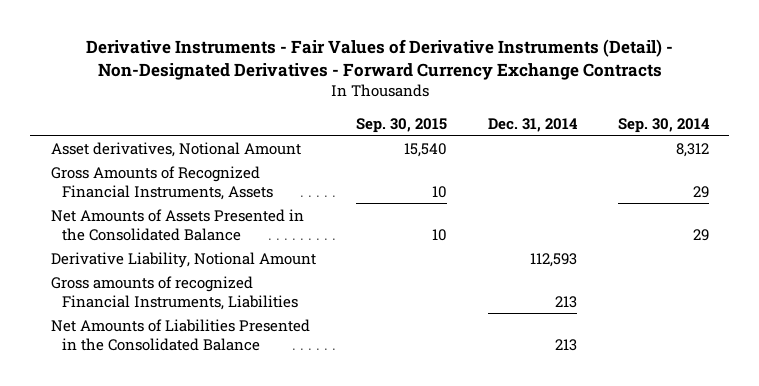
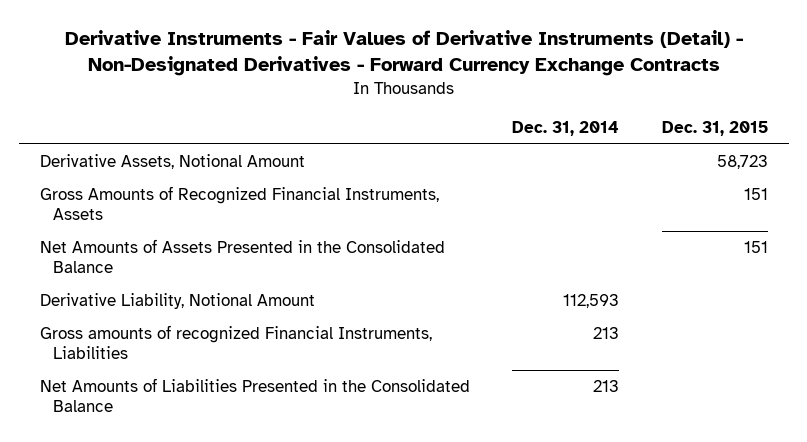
[356,117,448,133] Sep. 30, 2015 -> none
[617,117,710,133] Sep. 30, 2014 -> none
none -> [661,120,768,136] Dec. 31, 2015
[50,141,301,157] Asset derivatives, Notional Amount -> [39,154,305,170] Derivative Assets, Notional Amount

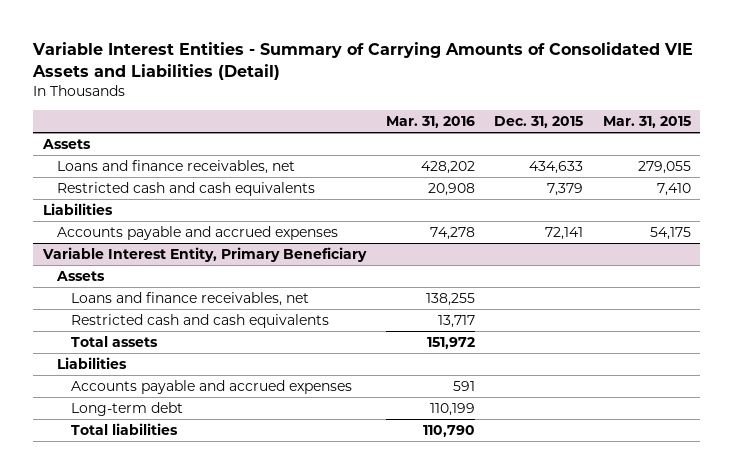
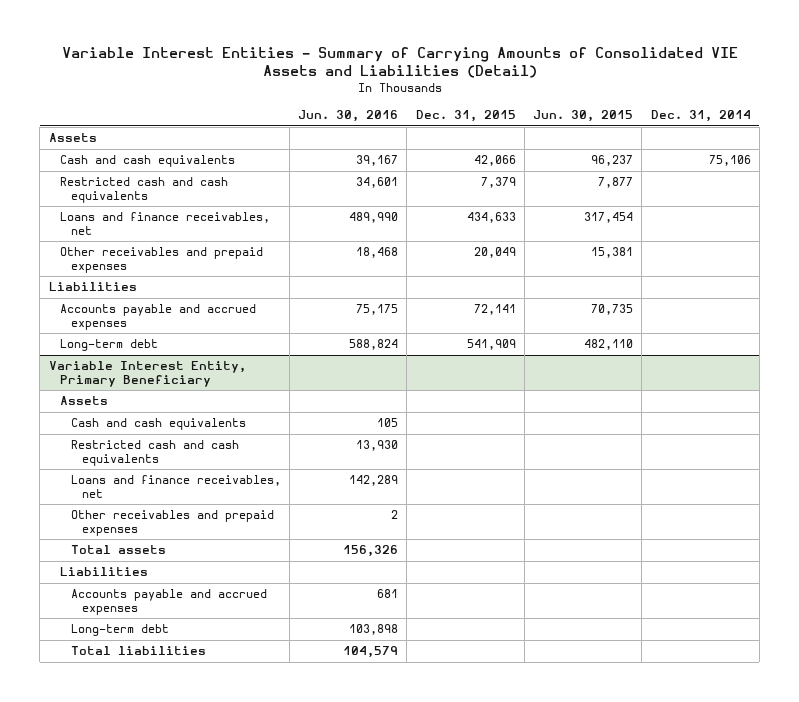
[385,115,475,128] Mar. 31, 2016 -> none
[602,115,691,128] Mar. 31, 2015 -> none
none -> [298,109,399,122] Jun. 30, 2016
none -> [533,109,634,122] Jun. 30, 2015
none -> [650,109,751,122] Dec. 31, 2014
none -> [59,155,235,168] Cash and cash equivalents
[56,160,295,175] Loans and finance receivables, net -> [59,212,270,235] Loans and finance receivables, net
none -> [59,247,263,273] Other receivables and prepaid expenses
none -> [59,339,158,352] Long-term debt
none -> [70,418,246,431] Cash and cash equivalents
[70,292,309,307] Loans and finance receivables, net -> [70,475,281,498] Loans and finance receivables, net
none -> [70,510,274,536] Other receivables and prepaid expenses

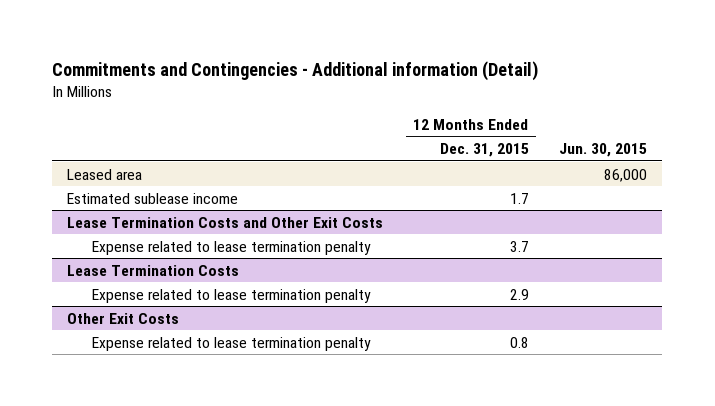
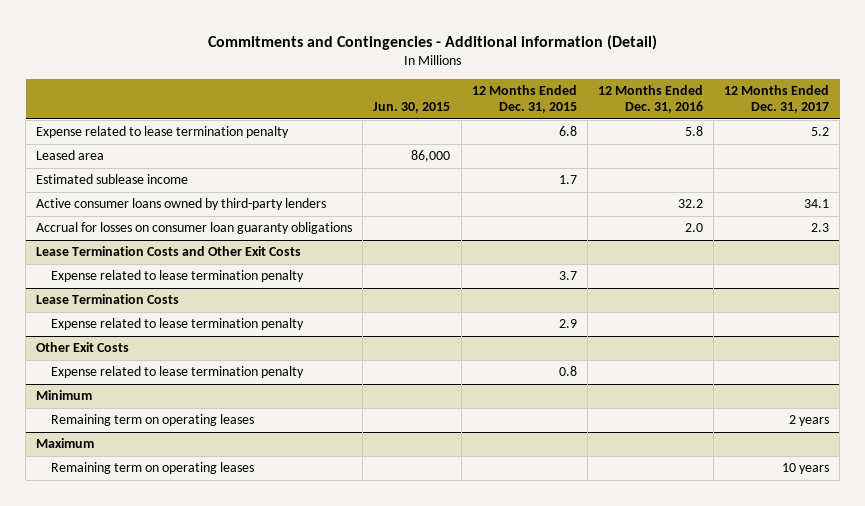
none -> [597,85,703,114] 12 Months Ended Dec. 31, 2016
none -> [724,85,830,114] 12 Months Ended Dec. 31, 2017
none -> [36,126,290,139] Expense related to lease termination penalty
none -> [36,198,327,211] Active consumer loans owned by third-party lenders
none -> [36,222,353,235] Accrual for losses on consumer loan guaranty obligations
none -> [36,390,93,401] Minimum
none -> [50,414,254,427] Remaining term on operating leases
none -> [36,438,95,449] Maximum
none -> [50,462,254,475] Remaining term on operating leases

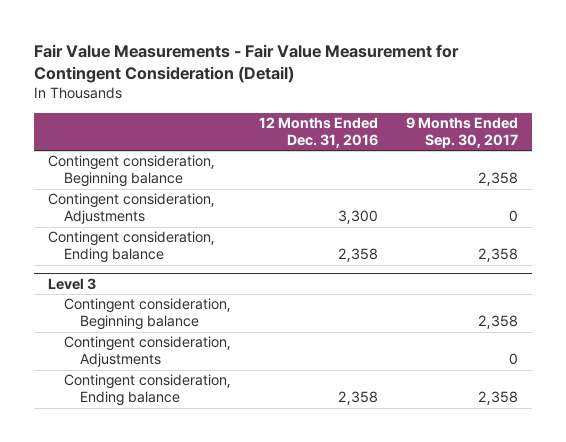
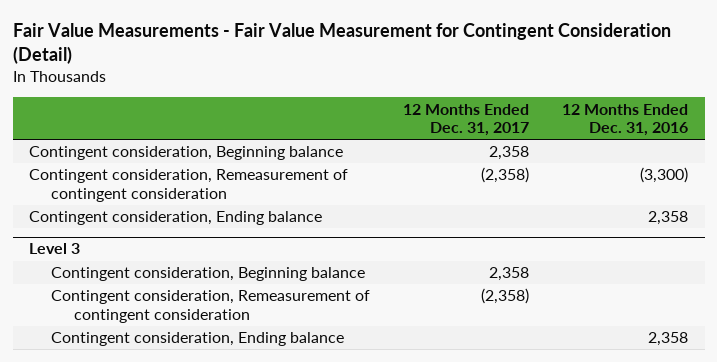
[405,117,518,148] 9 Months Ended Sep. 30, 2017 -> none
none -> [403,103,530,136] 12 Months Ended Dec. 31, 2017
[48,193,216,225] Contingent consideration, Adjustments -> [29,169,349,202] Contingent consideration, Remeasurement of contingent consideration
[337,210,378,225] 3,300 -> [640,167,689,184] (3,300)
[64,336,232,368] Contingent consideration, Adjustments -> [51,290,371,323] Contingent consideration, Remeasurement of contingent consideration

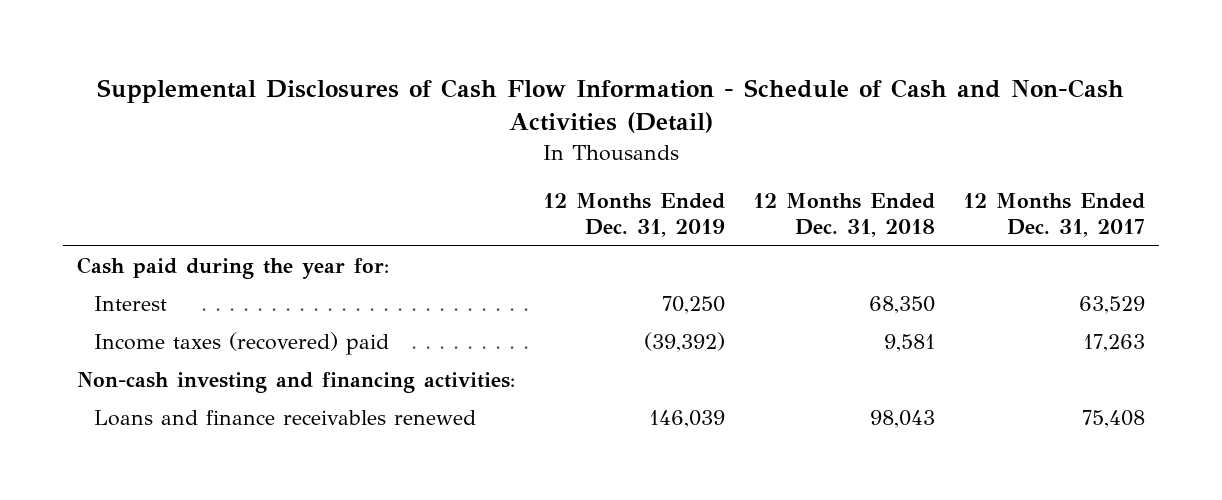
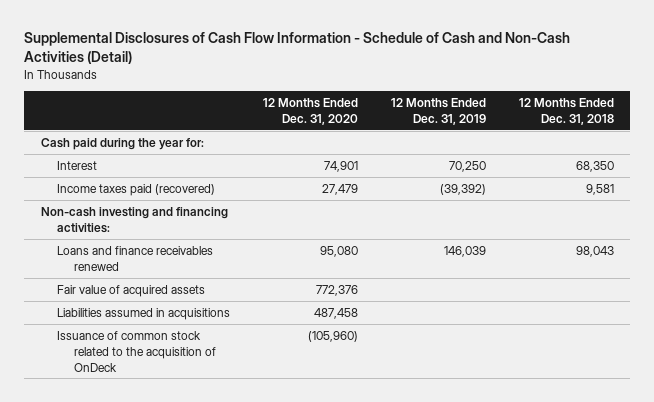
[962,192,1145,238] 12 Months Ended Dec. 31, 2017 -> none
none -> [262,97,358,125] 12 Months Ended Dec. 31, 2020
[93,332,389,356] Income taxes (recovered) paid -> [57,183,216,196] Income taxes paid (recovered)
none -> [57,284,206,297] Fair value of acquired assets
none -> [57,307,231,320] Liabilities assumed in acquisitions
none -> [57,330,216,372] Issuance of common stock related to the acquisition of OnDeck

